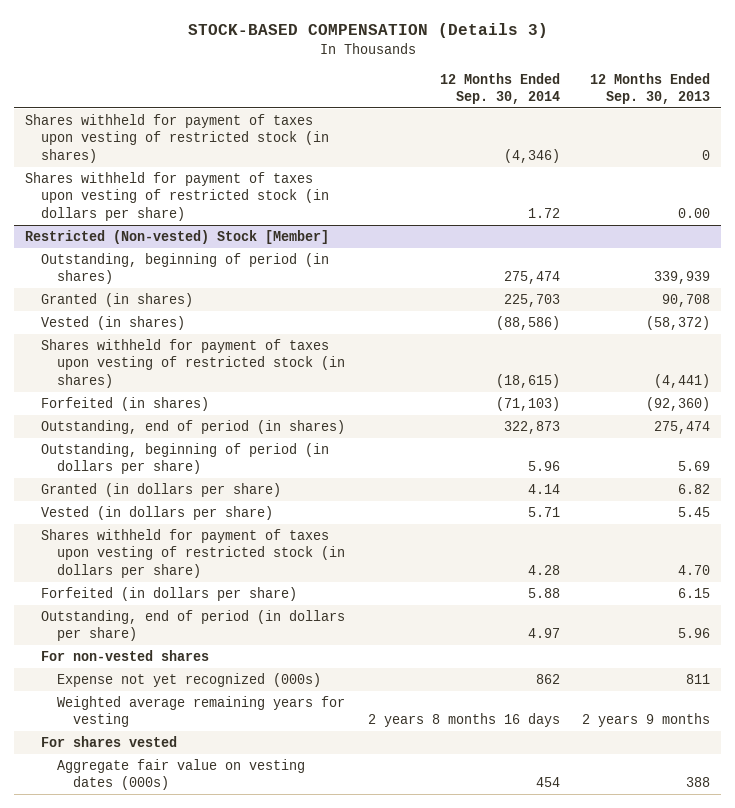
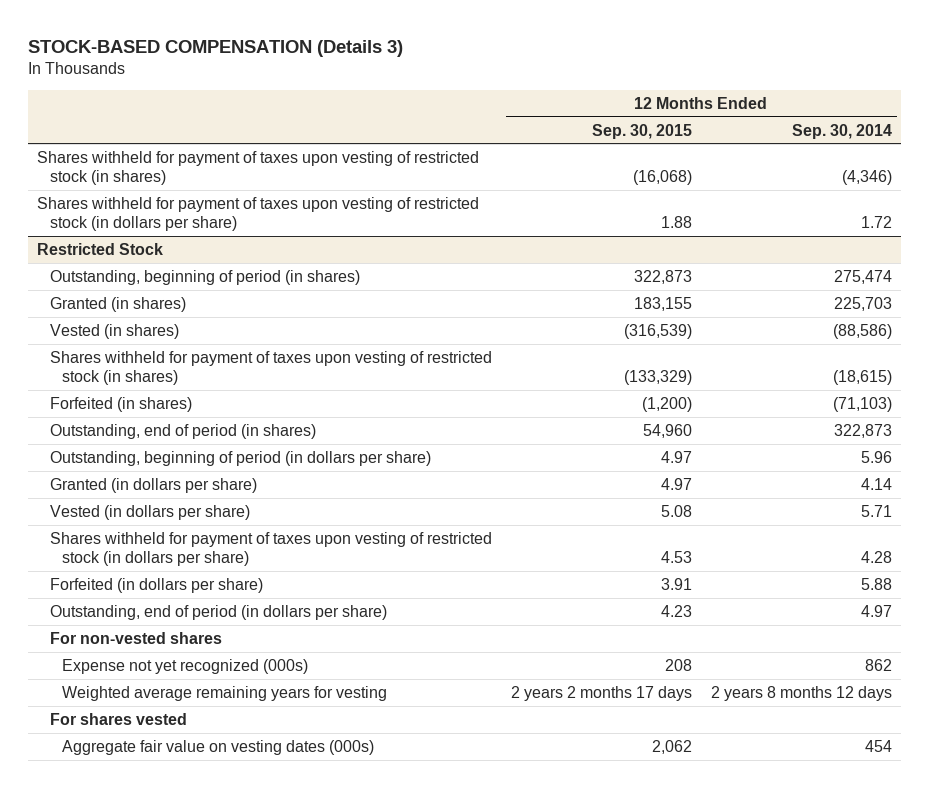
[589,72,710,105] 12 Months Ended Sep. 30, 2013 -> none
none -> [591,123,692,139] Sep. 30, 2015
[25,229,330,244] Restricted (Non-vested) Stock [Member] -> none
none -> [37,242,164,255] Restricted Stock
[367,713,560,728] 2 years 8 months 16 days -> [710,685,892,701] 2 years 8 months 12 days

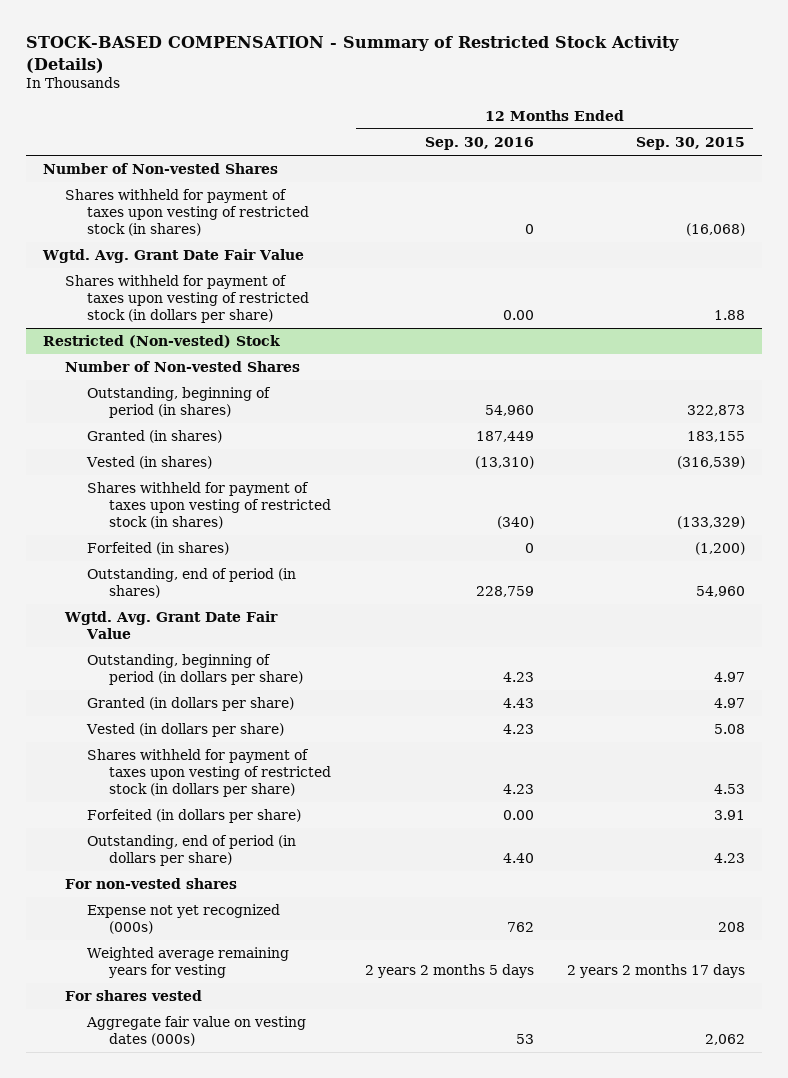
[27,39,403,57] STOCK-BASED COMPENSATION (Details 3) -> [26,35,680,73] STOCK-BASED COMPENSATION - Summary of Restricted Stock Activity (Details)
[791,123,892,139] Sep. 30, 2014 -> none
none -> [424,136,534,150] Sep. 30, 2016
none -> [42,163,278,175] Number of Non-vested Shares
none -> [41,249,304,264] Wgtd. Avg. Grant Date Fair Value
[37,242,164,255] Restricted Stock -> [42,335,280,349] Restricted (Non-vested) Stock
none -> [65,361,301,373] Number of Non-vested Shares
none -> [64,611,279,640] Wgtd. Avg. Grant Date Fair Value

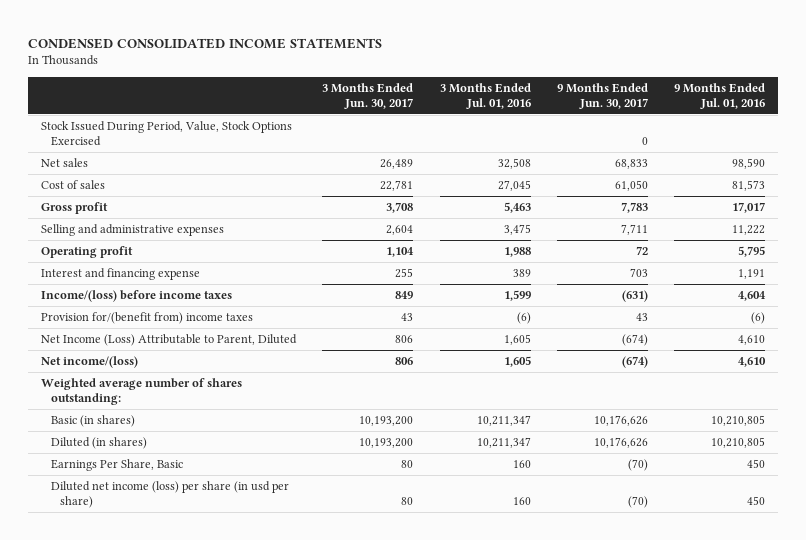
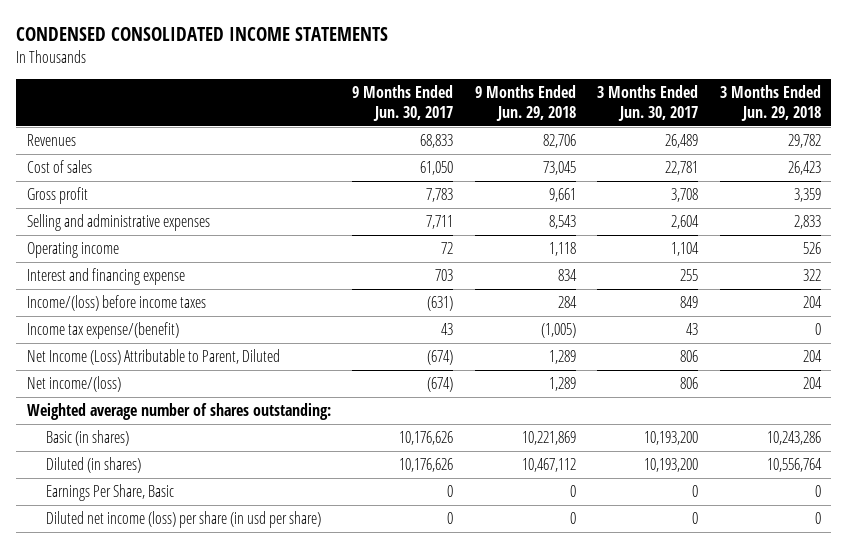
[439,82,531,109] 3 Months Ended Jul. 01, 2016 -> none
[673,82,765,109] 9 Months Ended Jul. 01, 2016 -> none
none -> [474,85,576,121] 9 Months Ended Jun. 29, 2018
none -> [719,85,821,121] 3 Months Ended Jun. 29, 2018
[41,121,293,147] Stock Issued During Period, Value, Stock Options Exercised -> none
[41,158,89,168] Net sales -> [27,134,77,147] Revenues
[41,246,134,259] Operating profit -> [27,242,120,259] Operating income
[41,312,254,325] Provision for/(benefit from) income taxes -> [27,322,180,340] Income tax expense/(benefit)
[401,460,414,469] 80 -> [692,485,699,498] 0
[627,459,648,472] (70) -> [447,485,454,498] 0
[401,497,414,506] 80 -> [692,512,699,525] 0
[627,496,648,509] (70) -> [447,512,454,525] 0

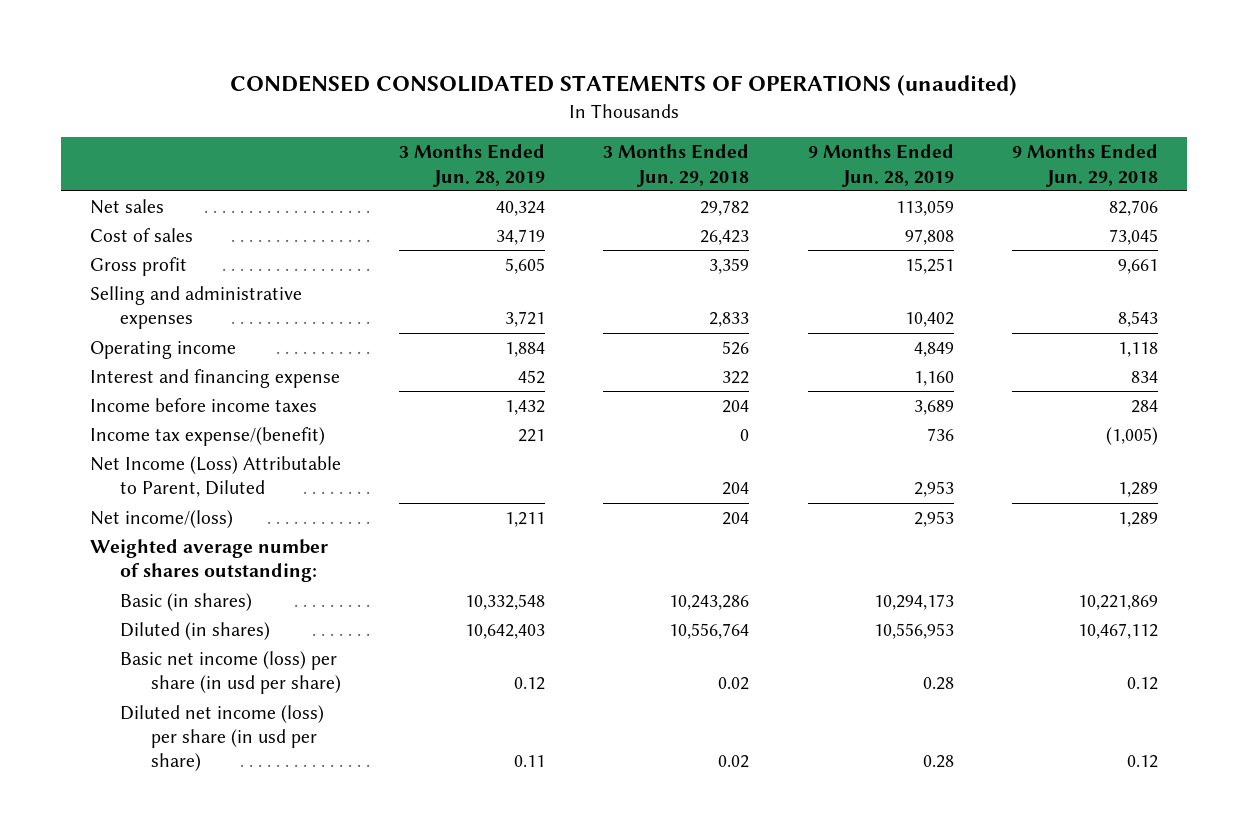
[16,27,389,42] CONDENSED CONSOLIDATED INCOME STATEMENTS -> [229,75,1017,97] CONDENSED CONSOLIDATED STATEMENTS OF OPERATIONS (unaudited)
[352,85,454,121] 9 Months Ended Jun. 30, 2017 -> none
[597,85,699,121] 3 Months Ended Jun. 30, 2017 -> none
none -> [399,144,546,187] 3 Months Ended Jun. 28, 2019
none -> [807,144,954,187] 9 Months Ended Jun. 28, 2019
[27,134,77,147] Revenues -> [89,199,164,215] Net sales
[27,295,207,312] Income/(loss) before income taxes -> [89,398,317,413] Income before income taxes
[45,484,174,502] Earnings Per Share, Basic -> [120,651,341,695] Basic net income (loss) per share (in usd per share)
[569,485,576,498] 0 -> [1126,677,1158,691] 0.12
[814,485,821,498] 0 -> [718,677,750,691] 0.02
[569,512,576,525] 0 -> [1126,755,1158,769] 0.12
[814,512,821,525] 0 -> [718,755,750,769] 0.02

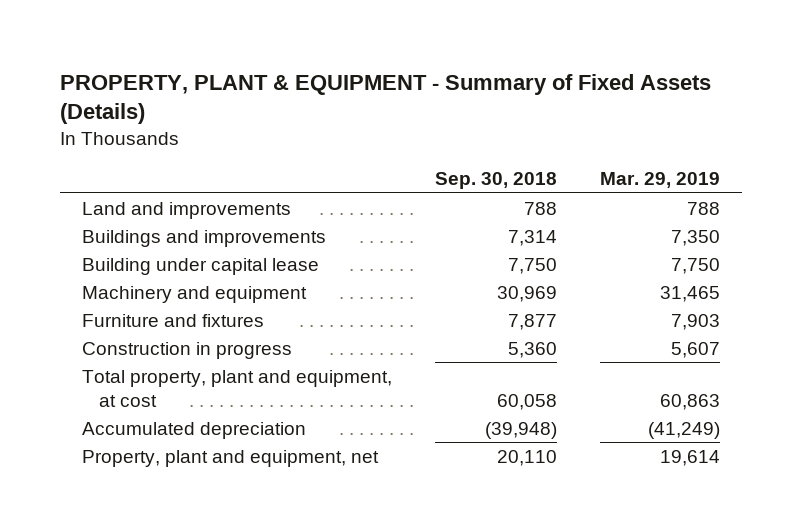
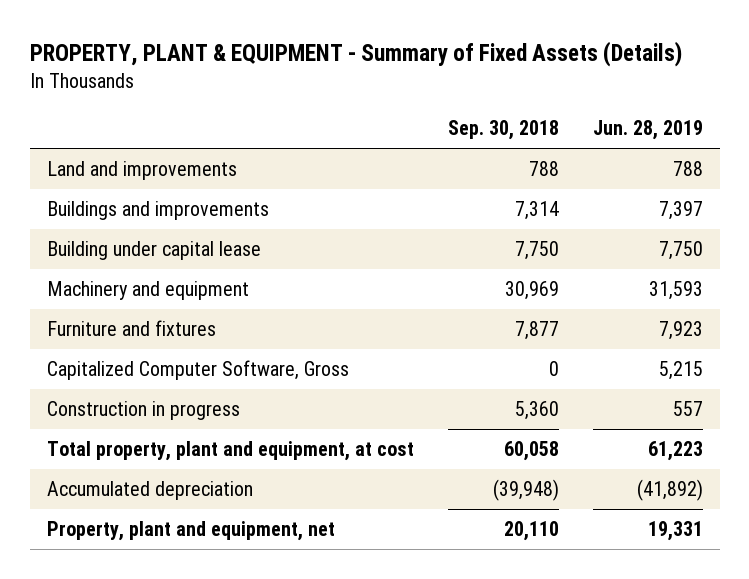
[600,171,721,188] Mar. 29, 2019 -> none
none -> [592,120,703,141] Jun. 28, 2019
none -> [46,360,349,381] Capitalized Computer Software, Gross

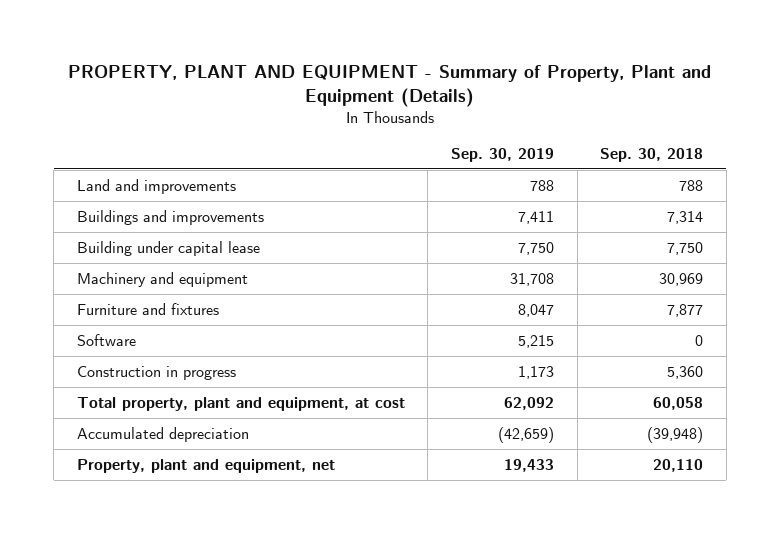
[29,40,682,67] PROPERTY, PLANT & EQUIPMENT - Summary of Fixed Assets (Details) -> [68,64,712,107] PROPERTY, PLANT AND EQUIPMENT - Summary of Property, Plant and Equipment (Details)
[592,120,703,141] Jun. 28, 2019 -> none
none -> [451,147,555,162] Sep. 30, 2019
[46,360,349,381] Capitalized Computer Software, Gross -> [76,333,136,346] Software

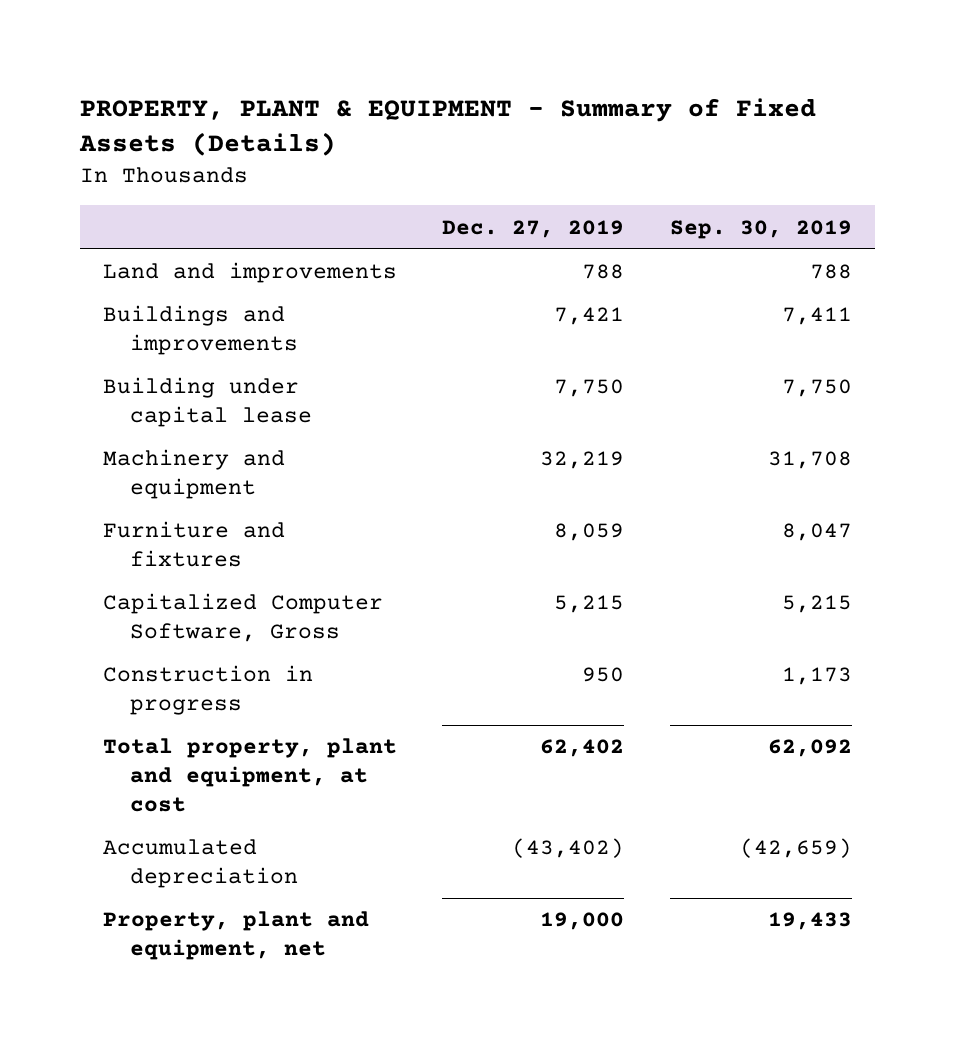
[68,64,712,107] PROPERTY, PLANT AND EQUIPMENT - Summary of Property, Plant and Equipment (Details) -> [78,97,816,157] PROPERTY, PLANT & EQUIPMENT - Summary of Fixed Assets (Details)
[600,147,704,162] Sep. 30, 2018 -> none
none -> [442,219,625,238] Dec. 27, 2019
[76,333,136,346] Software -> [102,593,383,642] Capitalized Computer Software, Gross

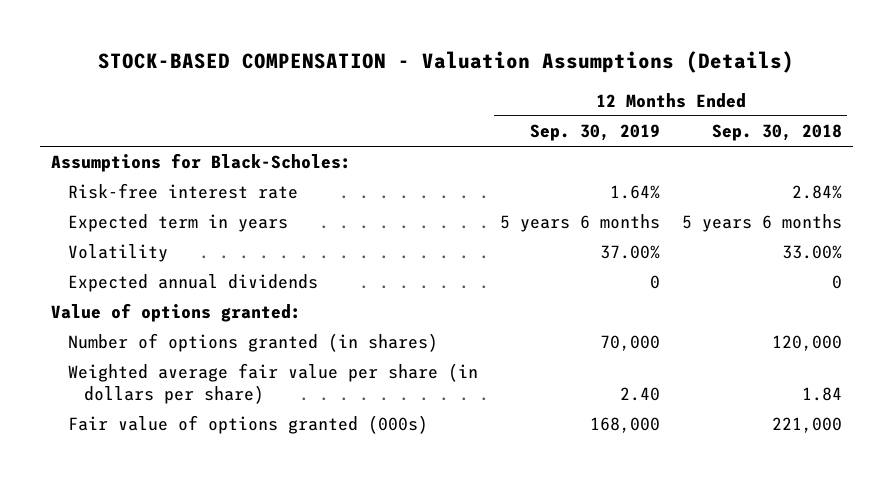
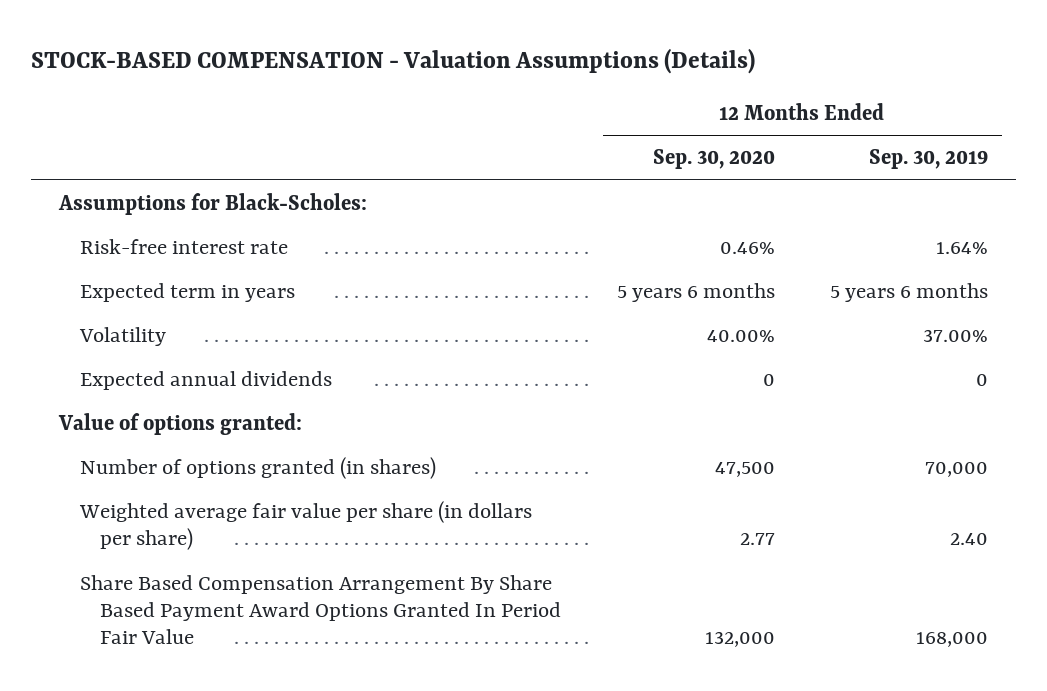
[711,124,842,142] Sep. 30, 2018 -> none
none -> [652,149,775,170] Sep. 30, 2020
[67,415,428,435] Fair value of options granted (000s) -> [79,574,562,645] Share Based Compensation Arrangement By Share Based Payment Award Options Granted In Period Fair Value

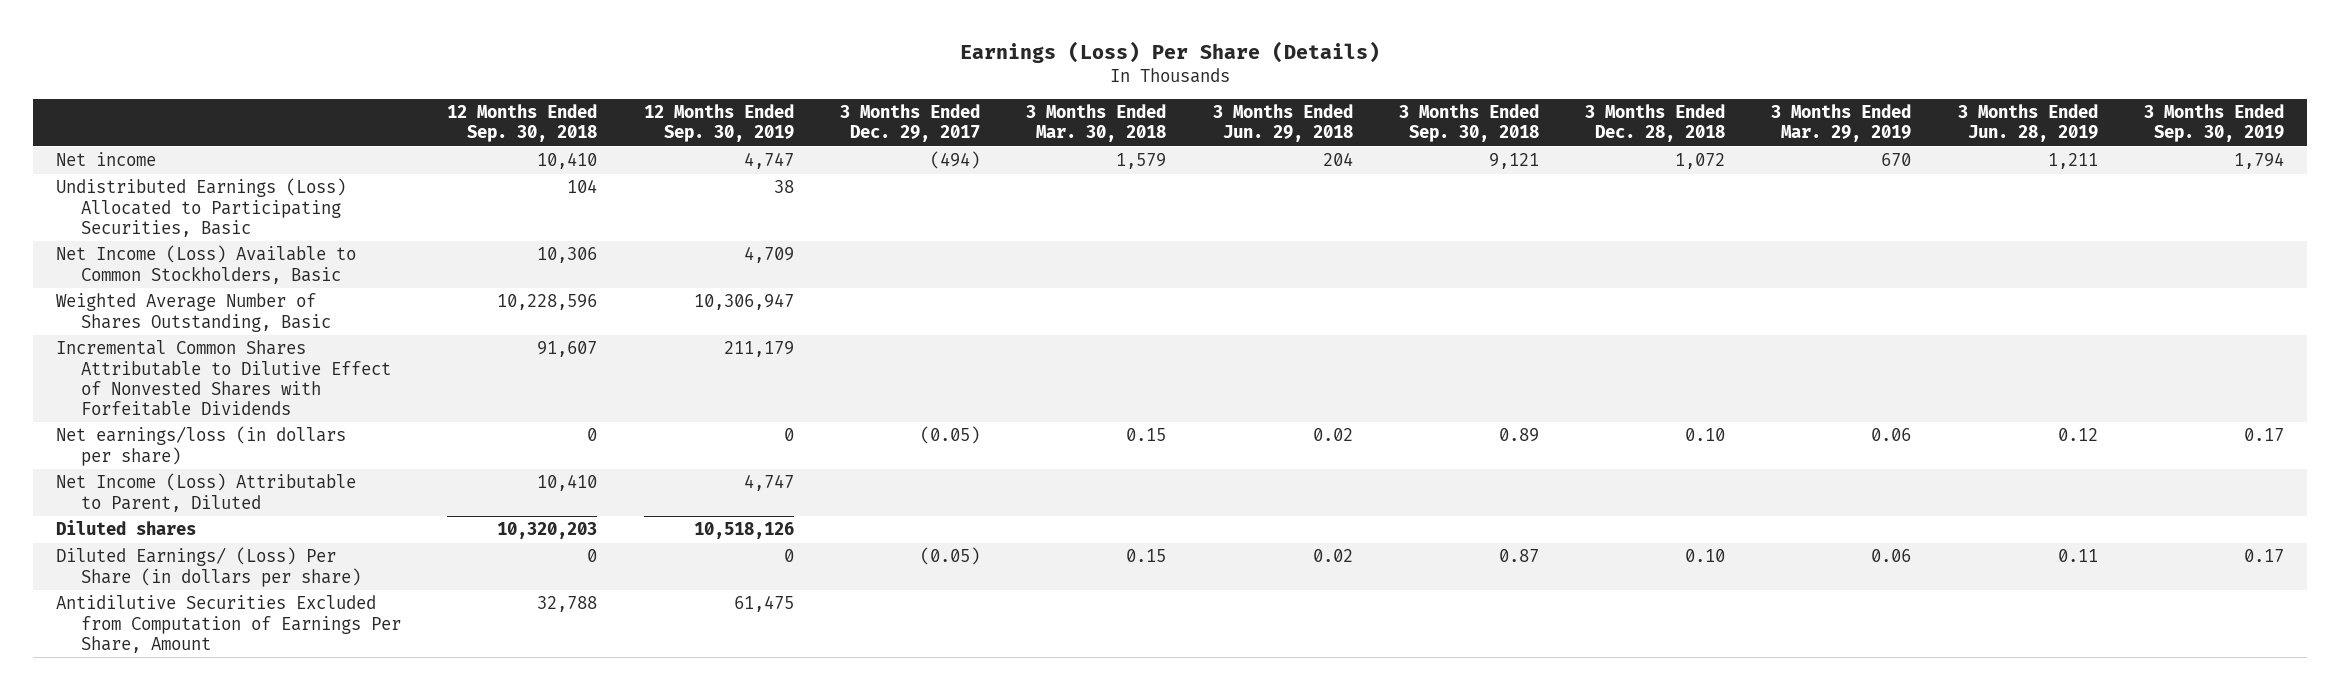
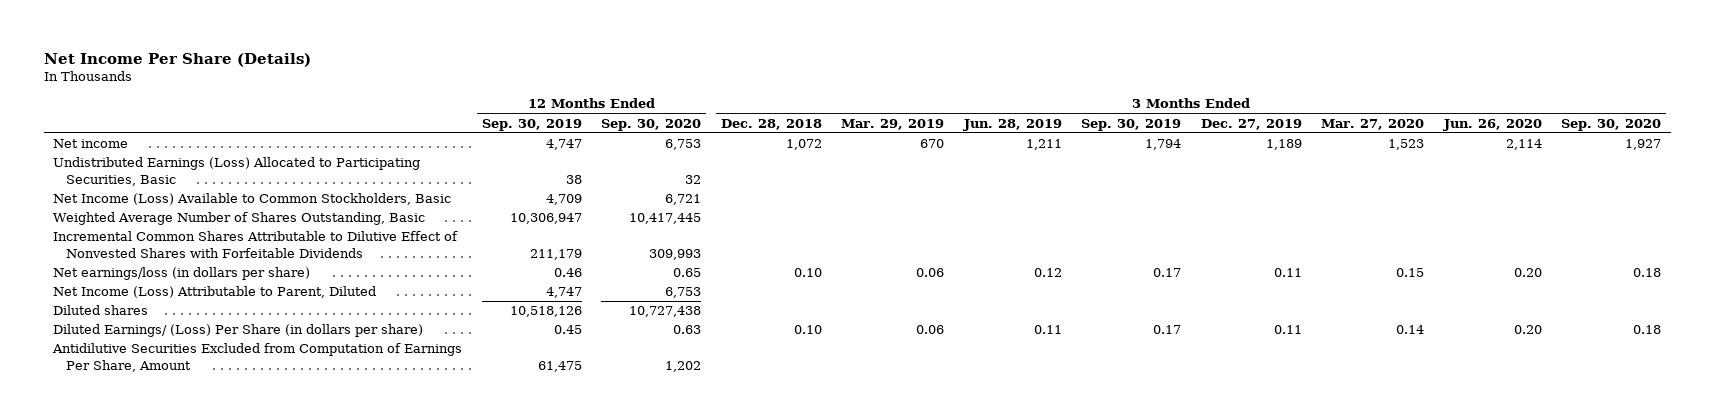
[959,40,1380,63] Earnings (Loss) Per Share (Details) -> [43,52,311,67] Net Income Per Share (Details)
[447,104,598,143] 12 Months Ended Sep. 30, 2018 -> none
[839,104,980,143] 3 Months Ended Dec. 29, 2017 -> none
[1026,104,1167,143] 3 Months Ended Mar. 30, 2018 -> none
[1212,104,1353,143] 3 Months Ended Jun. 29, 2018 -> none
[1398,104,1539,143] 3 Months Ended Sep. 30, 2018 -> none
none -> [601,118,702,131] Sep. 30, 2020
none -> [1200,118,1302,130] Dec. 27, 2019
none -> [1321,118,1425,130] Mar. 27, 2020
none -> [1442,118,1542,131] Jun. 26, 2020
none -> [1561,118,1662,131] Sep. 30, 2020
[783,428,794,442] 0 -> [553,268,582,278] 0.46
[783,549,794,563] 0 -> [553,325,582,335] 0.45

